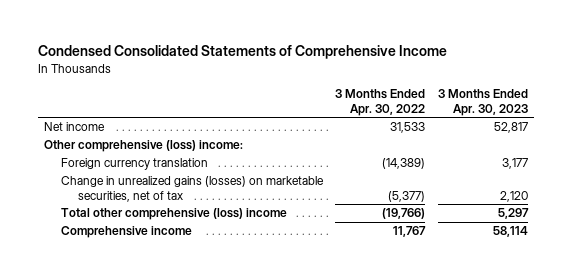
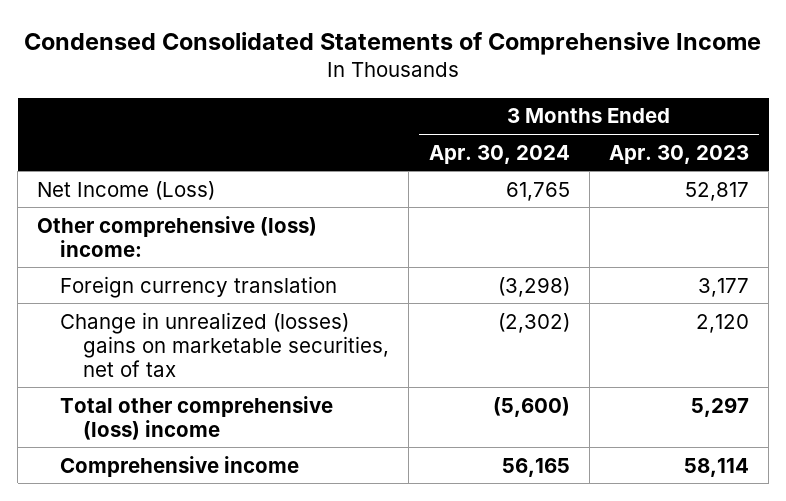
[335,89,426,116] 3 Months Ended Apr. 30, 2022 -> none
none -> [428,144,570,164] Apr. 30, 2024
[43,122,105,132] Net income -> [37,180,216,200] Net Income (Loss)
[60,176,324,202] Change in unrealized gains (losses) on marketable securities, net of tax -> [60,311,390,377] Change in unrealized (losses) gains on marketable securities, net of tax

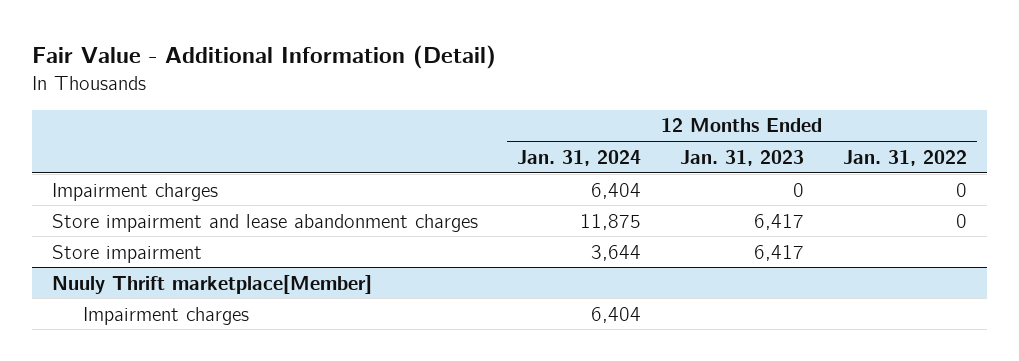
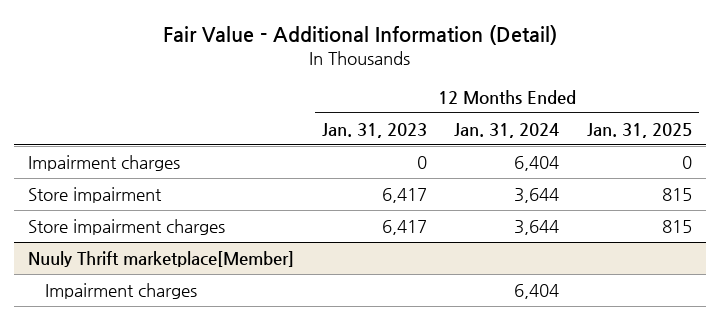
[843,149,968,166] Jan. 31, 2022 -> none
none -> [587,122,693,138] Jan. 31, 2025
[51,213,478,232] Store impairment and lease abandonment charges -> none
none -> [28,218,226,235] Store impairment charges

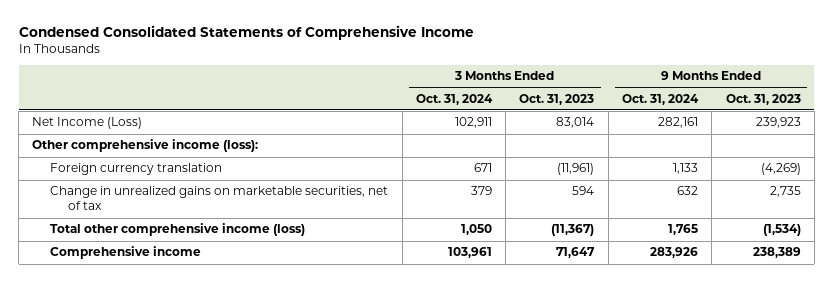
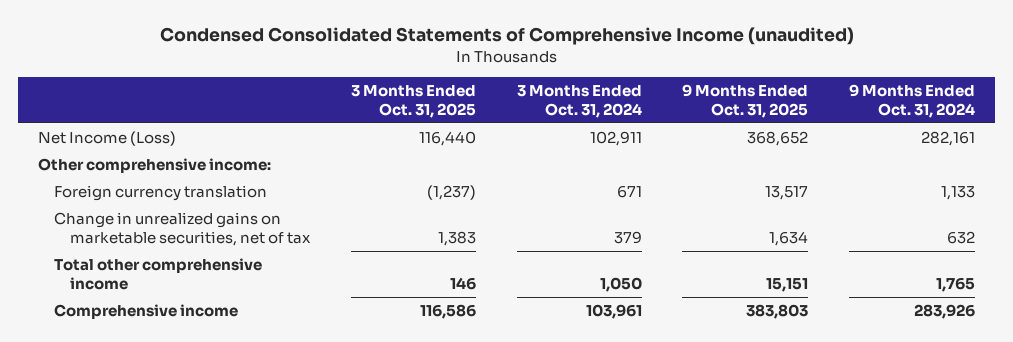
[18,24,474,40] Condensed Consolidated Statements of Comprehensive Income -> [159,27,854,46] Condensed Consolidated Statements of Comprehensive Income (unaudited)
[519,93,595,105] Oct. 31, 2023 -> none
[725,93,801,105] Oct. 31, 2023 -> none
none -> [350,85,476,118] 3 Months Ended Oct. 31, 2025
none -> [682,84,809,118] 9 Months Ended Oct. 31, 2025
[32,139,259,153] Other comprehensive income (loss): -> [38,158,272,174] Other comprehensive income:
[50,223,306,237] Total other comprehensive income (loss) -> [54,258,263,290] Total other comprehensive income

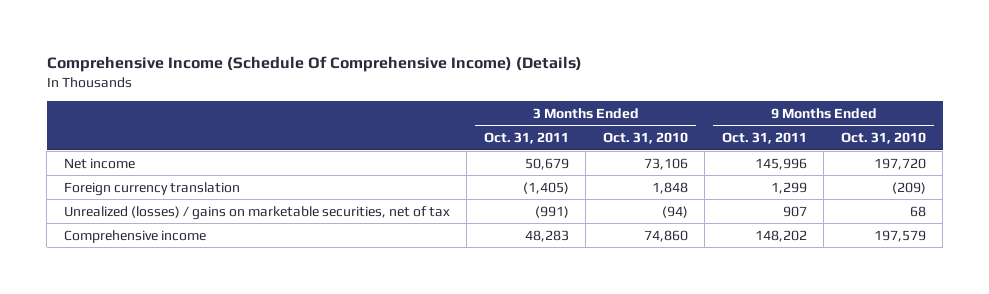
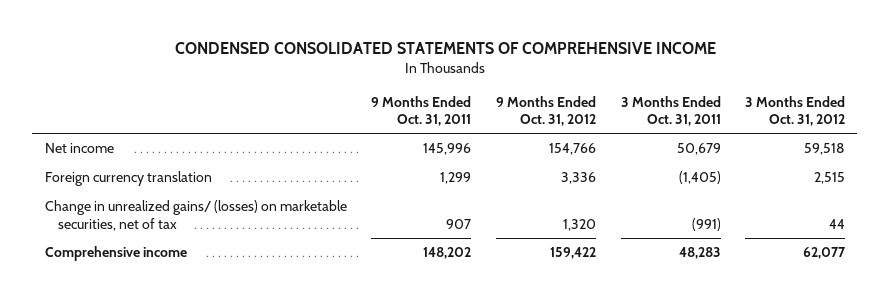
[46,56,582,73] Comprehensive Income (Schedule Of Comprehensive Income) (Details) -> [174,42,716,55] CONDENSED CONSOLIDATED STATEMENTS OF COMPREHENSIVE INCOME
[602,132,688,145] Oct. 31, 2010 -> none
[840,132,926,145] Oct. 31, 2010 -> none
none -> [495,95,596,127] 9 Months Ended Oct. 31, 2012
none -> [745,95,846,127] 3 Months Ended Oct. 31, 2012
[63,205,450,220] Unrealized (losses) / gains on marketable securities, net of tax -> [44,200,347,231] Change in unrealized gains/ (losses) on marketable securities, net of tax

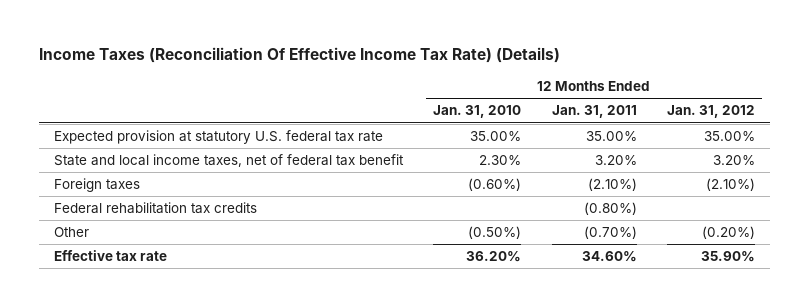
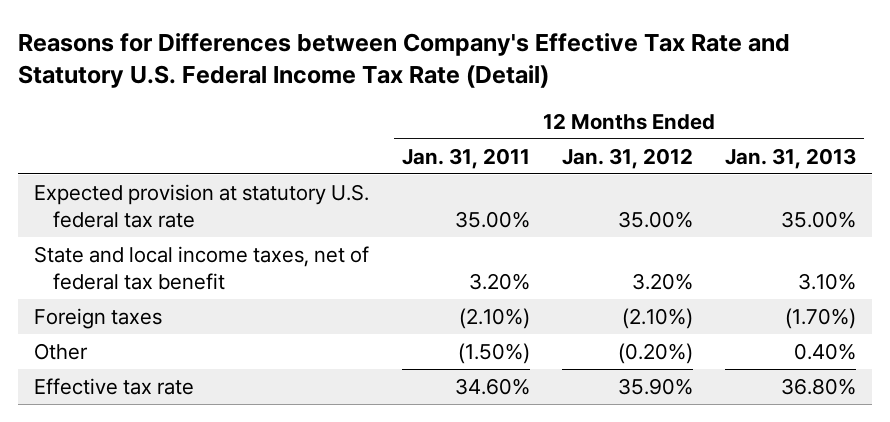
[39,47,561,64] Income Taxes (Reconciliation Of Effective Income Tax Rate) (Details) -> [18,32,791,88] Reasons for Differences between Company's Effective Tax Rate and Statutory U.S. Federal Income Tax Rate (Detail)
[433,105,522,119] Jan. 31, 2010 -> none
none -> [725,147,857,169] Jan. 31, 2013
[54,202,258,215] Federal rehabilitation tax credits -> none
[583,226,637,240] (0.70%) -> [457,342,530,364] (1.50%)

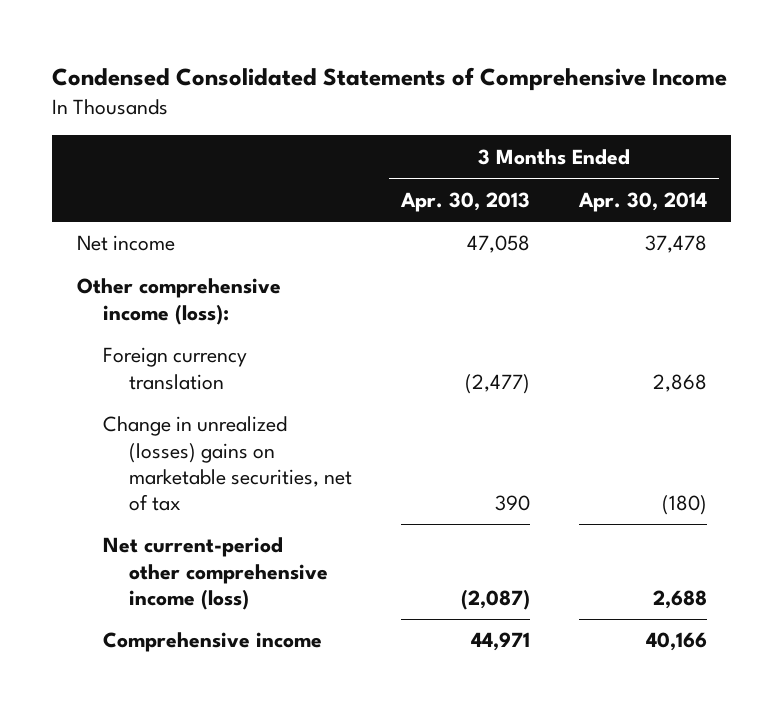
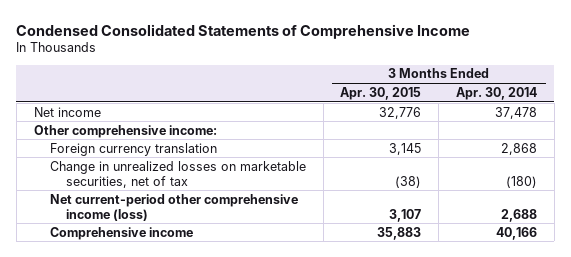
[399,191,530,212] Apr. 30, 2013 -> none
none -> [340,86,422,100] Apr. 30, 2015
[76,278,281,325] Other comprehensive income (loss): -> [33,124,217,138] Other comprehensive income:
[102,416,353,511] Change in unrealized (losses) gains on marketable securities, net of tax -> [49,160,306,188] Change in unrealized losses on marketable securities, net of tax

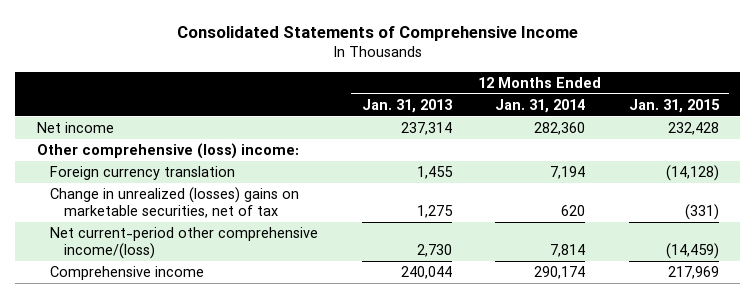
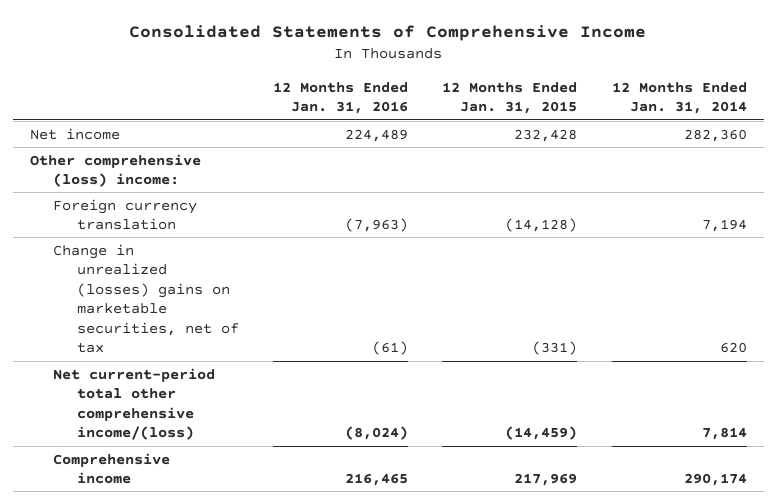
[361,98,452,113] Jan. 31, 2013 -> none
none -> [273,81,409,115] 12 Months Ended Jan. 31, 2016
[50,227,319,259] Net current-period other comprehensive income/(loss) -> [53,367,216,441] Net current-period total other comprehensive income/(loss)

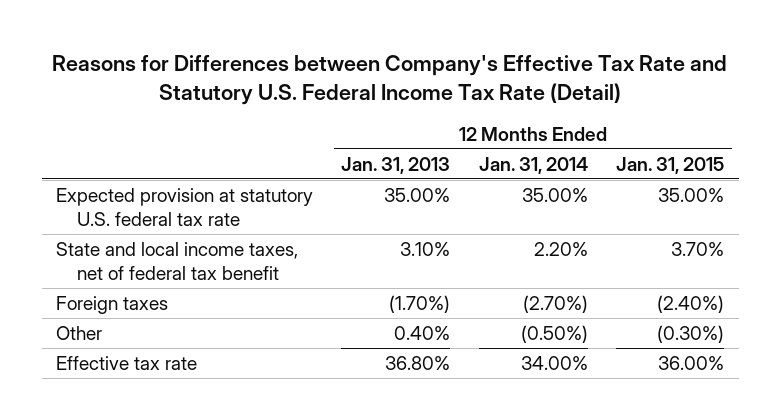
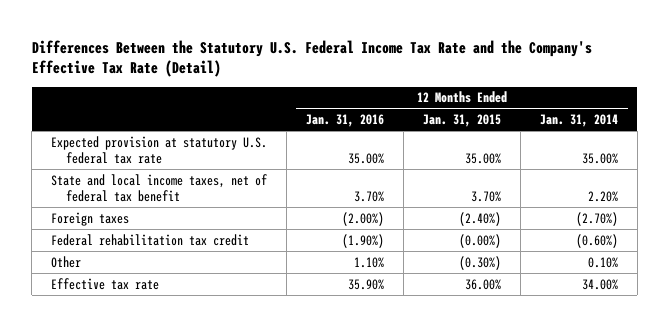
[52,54,728,106] Reasons for Differences between Company's Effective Tax Rate and Statutory U.S. Federal Income Tax Rate (Detail) -> [31,39,592,78] Differences Between the Statutory U.S. Federal Income Tax Rate and the Company's Effective Tax Rate (Detail)
[341,156,451,174] Jan. 31, 2013 -> none
none -> [306,114,385,128] Jan. 31, 2016
none -> [51,233,250,246] Federal rehabilitation tax credit
[520,324,588,343] (0.50%) -> [587,256,618,268] 0.10%

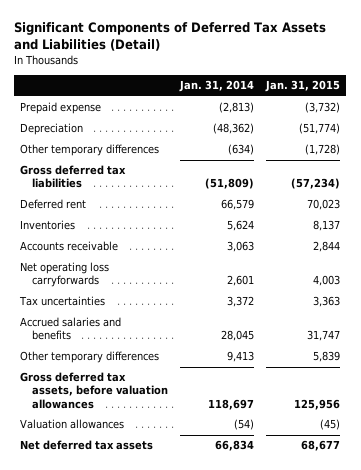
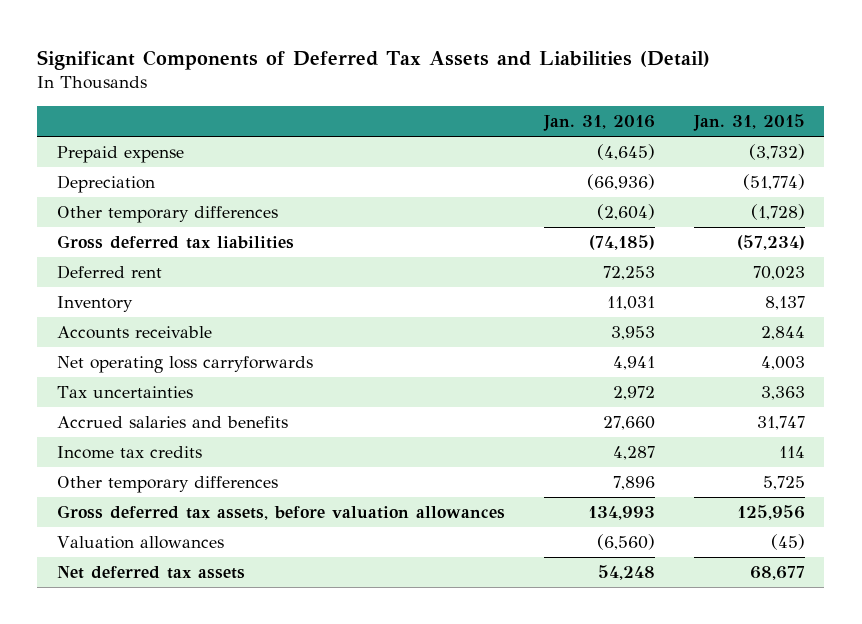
[179,80,255,93] Jan. 31, 2014 -> none
none -> [542,114,655,131] Jan. 31, 2016
[20,220,76,231] Inventories -> [56,296,133,313] Inventory
none -> [56,446,202,460] Income tax credits
[313,351,341,363] 5,839 -> [762,476,805,491] 5,725

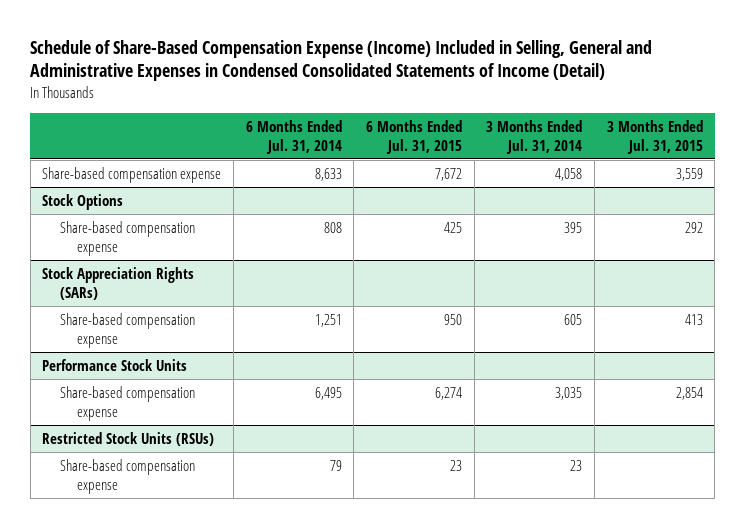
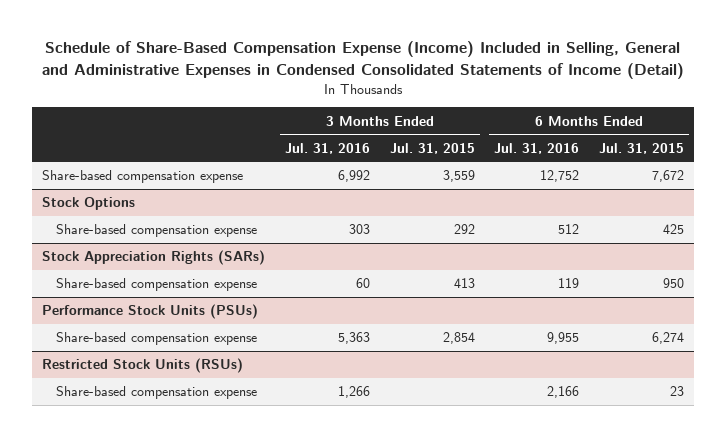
[245,119,342,154] 6 Months Ended Jul. 31, 2014 -> none
[486,119,583,154] 3 Months Ended Jul. 31, 2014 -> none
none -> [284,142,370,154] Jul. 31, 2016
none -> [494,142,580,154] Jul. 31, 2016
[42,358,188,371] Performance Stock Units -> [41,304,258,320] Performance Stock Units (PSUs)

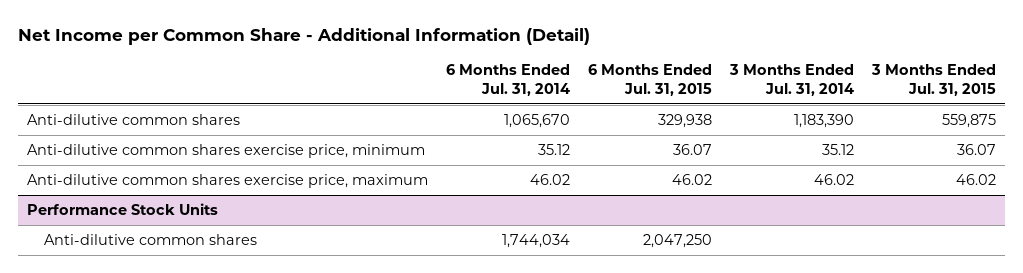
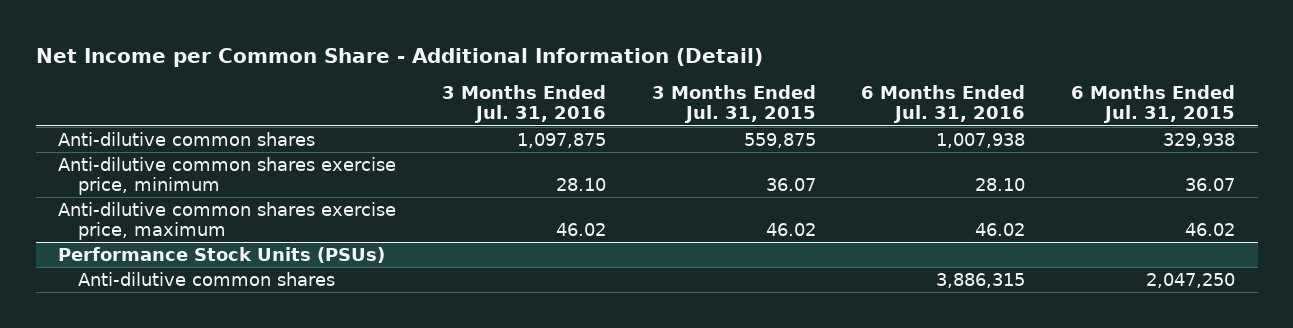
[445,64,570,96] 6 Months Ended Jul. 31, 2014 -> none
[729,64,855,96] 3 Months Ended Jul. 31, 2014 -> none
none -> [442,85,607,124] 3 Months Ended Jul. 31, 2016
none -> [861,85,1026,124] 6 Months Ended Jul. 31, 2016
[26,203,218,216] Performance Stock Units -> [58,247,386,264] Performance Stock Units (PSUs)

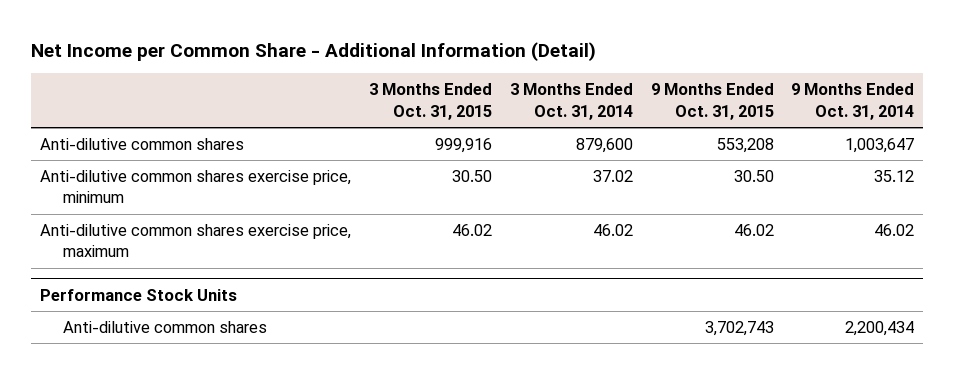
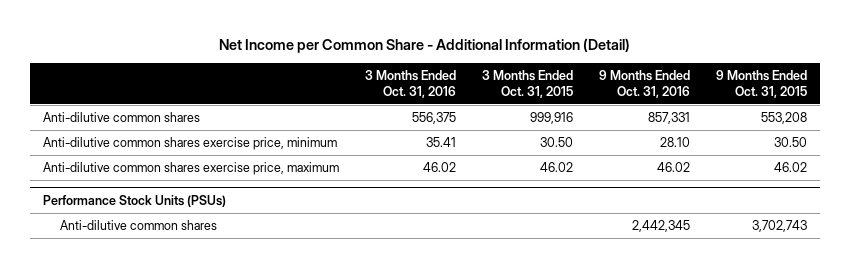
[509,83,633,120] 3 Months Ended Oct. 31, 2014 -> none
[791,83,915,120] 9 Months Ended Oct. 31, 2014 -> none
none -> [365,69,457,98] 3 Months Ended Oct. 31, 2016
none -> [599,69,691,98] 9 Months Ended Oct. 31, 2016
[40,288,238,301] Performance Stock Units -> [43,195,227,208] Performance Stock Units (PSUs)

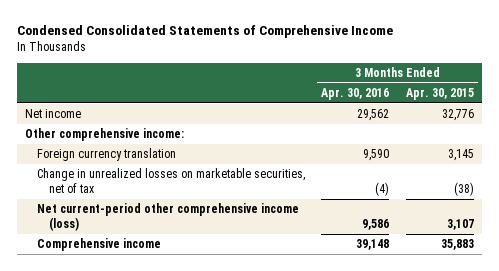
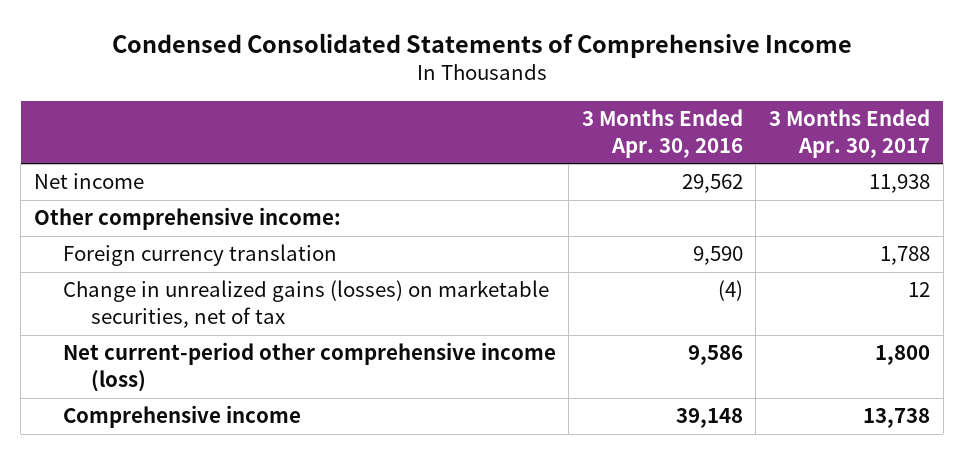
[405,87,474,100] Apr. 30, 2015 -> none
none -> [769,109,931,158] 3 Months Ended Apr. 30, 2017
[36,168,305,194] Change in unrealized losses on marketable securities, net of tax -> [62,280,549,328] Change in unrealized gains (losses) on marketable securities, net of tax

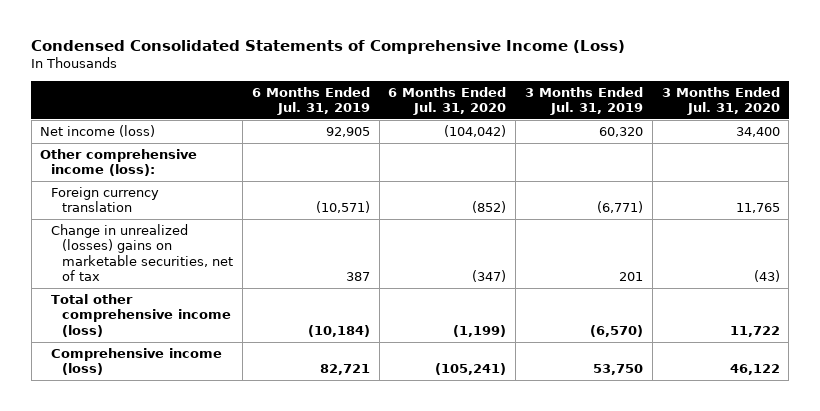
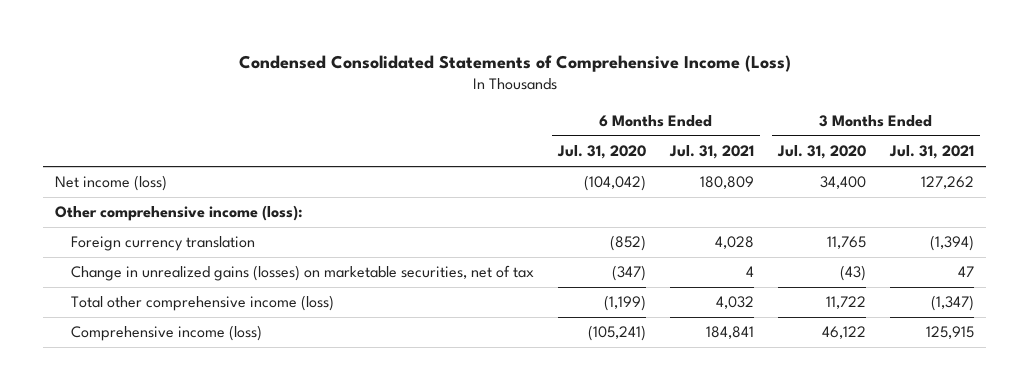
[251,86,370,116] 6 Months Ended Jul. 31, 2019 -> none
[524,86,643,116] 3 Months Ended Jul. 31, 2019 -> none
none -> [668,145,754,160] Jul. 31, 2021
none -> [888,145,974,160] Jul. 31, 2021
[51,224,234,282] Change in unrealized (losses) gains on marketable securities, net of tax -> [71,265,535,282] Change in unrealized gains (losses) on marketable securities, net of tax

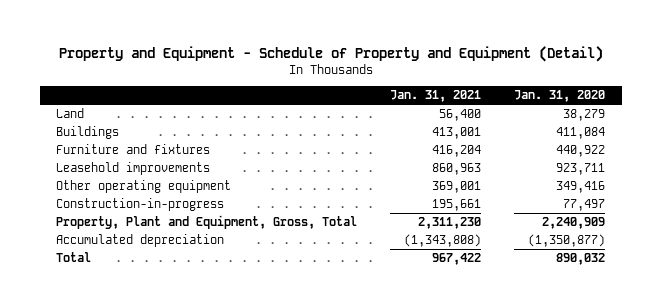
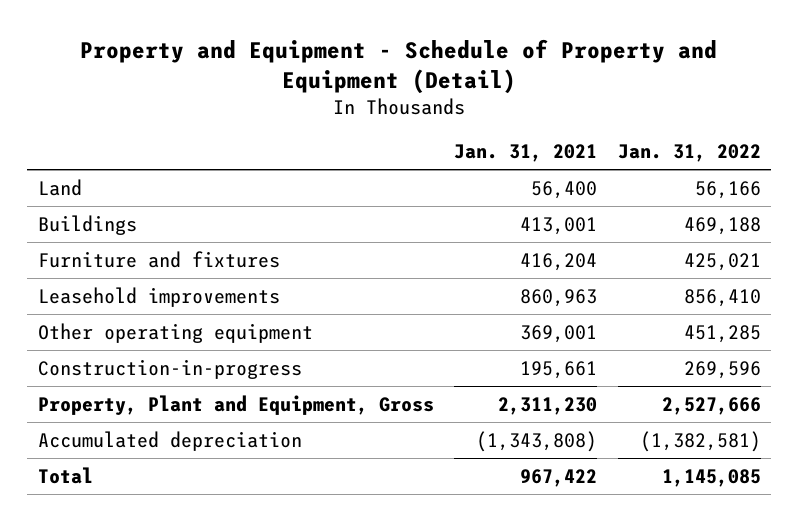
[514,90,606,103] Jan. 31, 2020 -> none
none -> [618,144,762,163] Jan. 31, 2022
[56,215,358,230] Property, Plant and Equipment, Gross, Total -> [37,394,434,415] Property, Plant and Equipment, Gross

